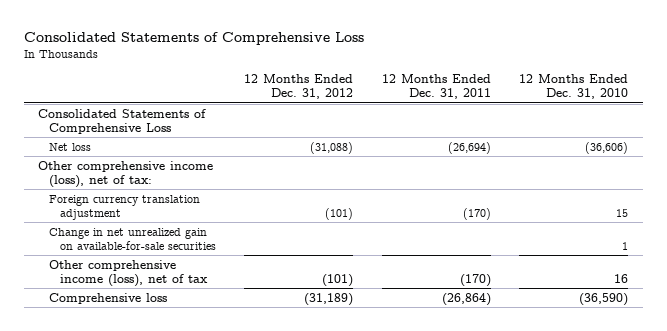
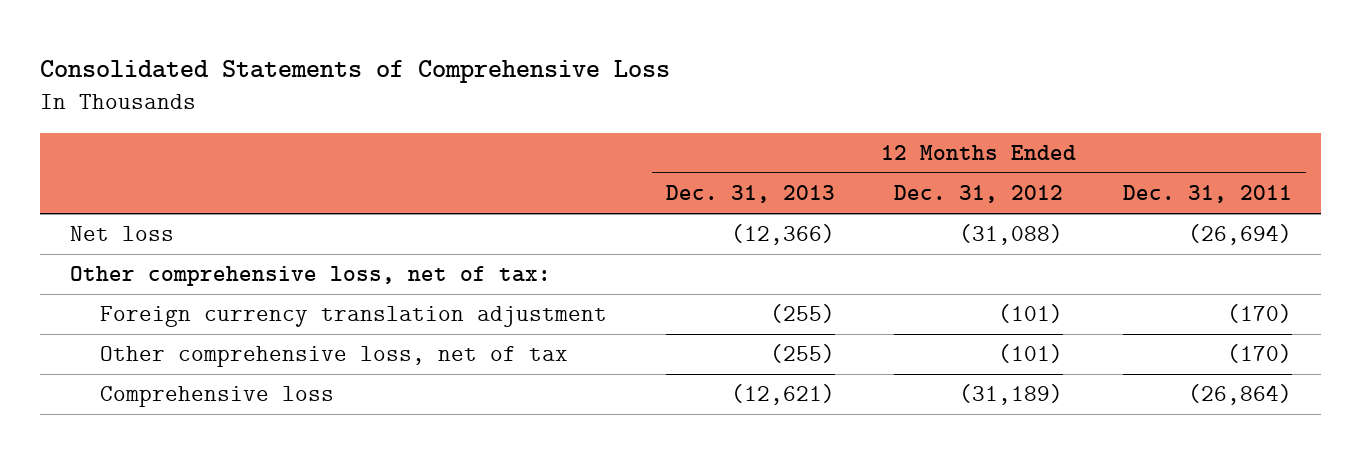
[519,74,629,99] 12 Months Ended Dec. 31, 2010 -> none
none -> [666,185,836,204] Dec. 31, 2013
[38,108,207,134] Consolidated Statements of Comprehensive Loss -> none
[38,160,214,188] Other comprehensive income (loss), net of tax: -> [69,266,551,287] Other comprehensive loss, net of tax:
[48,227,216,250] Change in net unrealized gain on available-for-sale securities -> none
[48,259,208,287] Other comprehensive income (loss), net of tax -> [100,346,569,368] Other comprehensive loss, net of tax

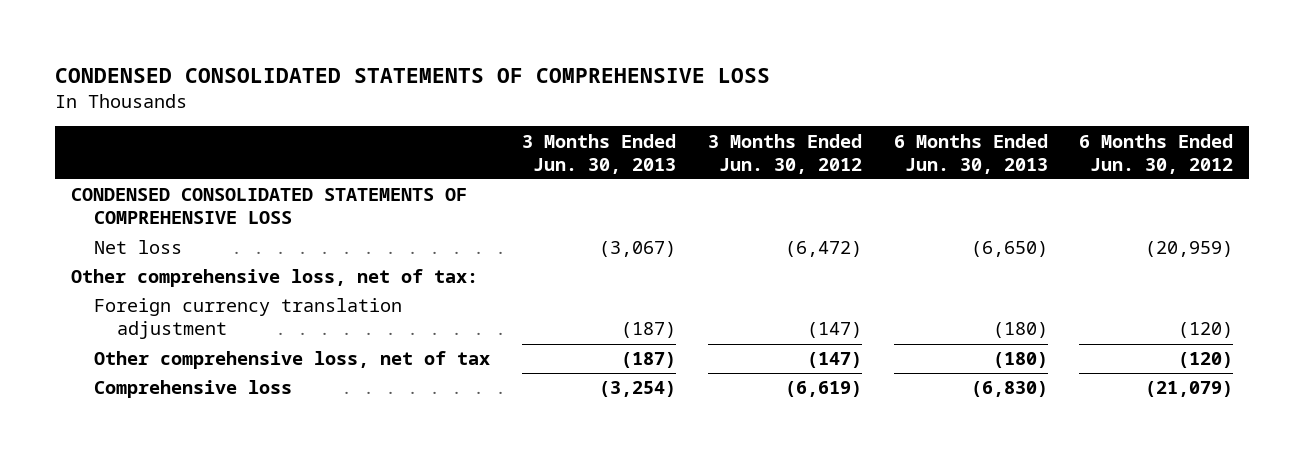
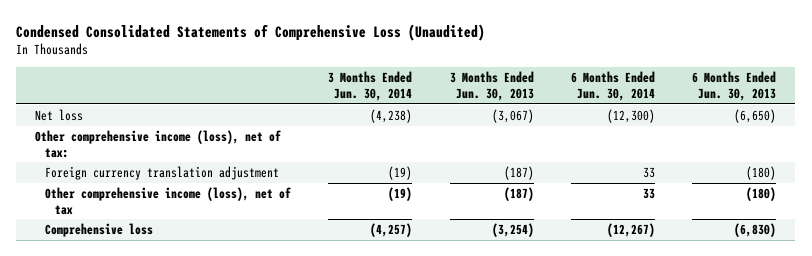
[54,68,770,84] CONDENSED CONSOLIDATED STATEMENTS OF COMPREHENSIVE LOSS -> [16,23,486,41] Condensed Consolidated Statements of Comprehensive Loss (Unaudited)
[707,133,862,174] 3 Months Ended Jun. 30, 2012 -> none
[1079,133,1234,174] 6 Months Ended Jun. 30, 2012 -> none
none -> [328,70,413,101] 3 Months Ended Jun. 30, 2014
none -> [571,70,656,101] 6 Months Ended Jun. 30, 2014
[70,188,467,225] CONDENSED CONSOLIDATED STATEMENTS OF COMPREHENSIVE LOSS -> none
[70,269,478,288] Other comprehensive loss, net of tax: -> [35,129,282,158] Other comprehensive income (loss), net of tax:
[93,351,490,370] Other comprehensive loss, net of tax -> [44,186,291,215] Other comprehensive income (loss), net of tax

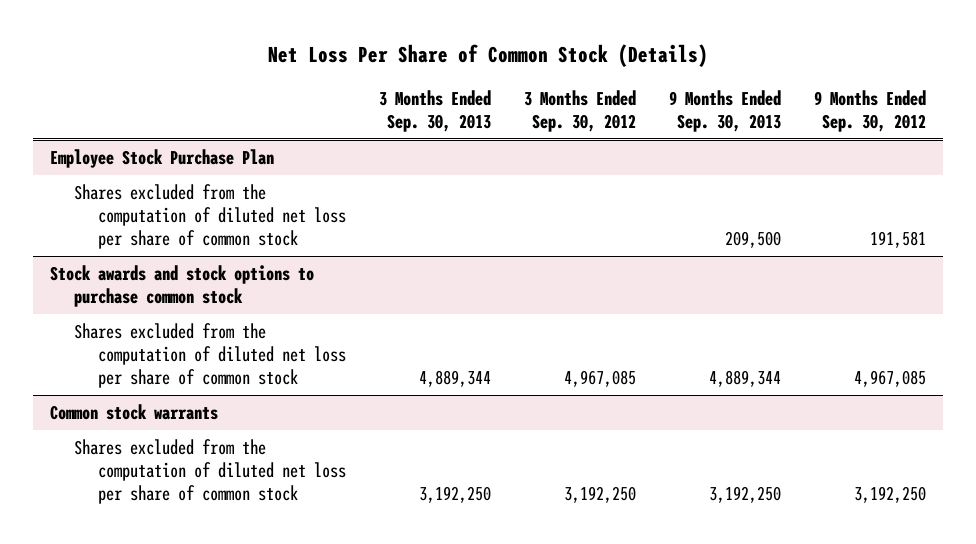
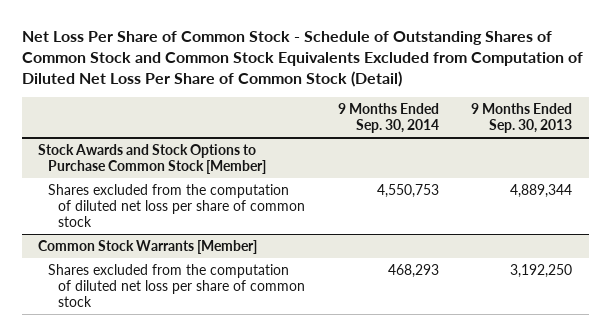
[268,44,709,68] Net Loss Per Share of Common Stock (Details) -> [21,31,583,87] Net Loss Per Share of Common Stock - Schedule of Outstanding Shares of Common Stock and Common Stock Equivalents Excluded from Computation of Diluted Net Loss Per Share of Common Stock (Detail)
[379,89,492,132] 3 Months Ended Sep. 30, 2013 -> none
[524,89,637,132] 3 Months Ended Sep. 30, 2012 -> none
[814,89,927,132] 9 Months Ended Sep. 30, 2012 -> none
none -> [337,102,439,134] 9 Months Ended Sep. 30, 2014
[49,149,274,169] Employee Stock Purchase Plan -> none
[73,184,346,250] Shares excluded from the computation of diluted net loss per share of common stock -> none
[49,265,314,308] Stock awards and stock options to purchase common stock -> [38,143,266,174] Stock Awards and Stock Options to Purchase Common Stock [Member]
[49,404,218,421] Common stock warrants -> [38,239,258,254] Common Stock Warrants [Member]

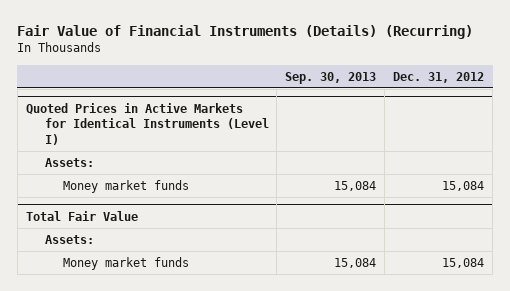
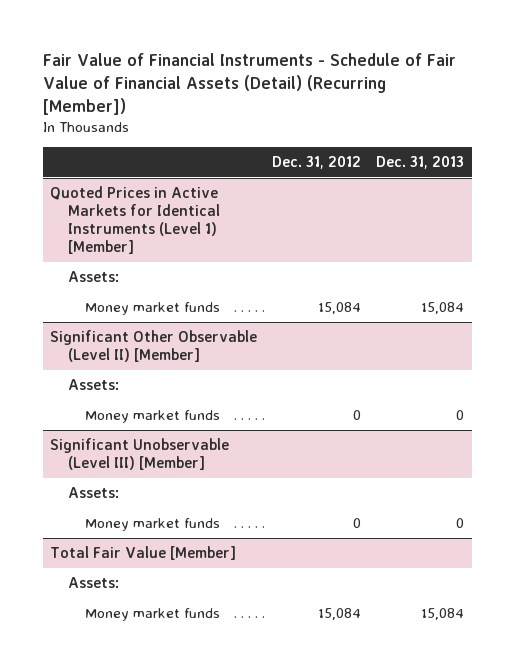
[17,25,474,40] Fair Value of Financial Instruments (Details) (Recurring) -> [42,52,456,115] Fair Value of Financial Instruments - Schedule of Fair Value of Financial Assets (Detail) (Recurring [Member])
[285,71,377,84] Sep. 30, 2013 -> none
none -> [376,155,465,169] Dec. 31, 2013
[25,102,269,145] Quoted Prices in Active Markets for Identical Instruments (Level I) -> [50,185,220,254] Quoted Prices in Active Markets for Identical Instruments (Level 1) [Member]
[25,210,138,221] Total Fair Value -> none
none -> [50,329,258,362] Significant Other Observable (Level II) [Member]
none -> [85,409,221,423] Money market funds
none -> [50,437,230,470] Significant Unobservable (Level III) [Member]
none -> [67,486,119,498] Assets:
none -> [85,517,221,531] Money market funds
none -> [50,545,237,560] Total Fair Value [Member]
none -> [67,576,119,588] Assets:

